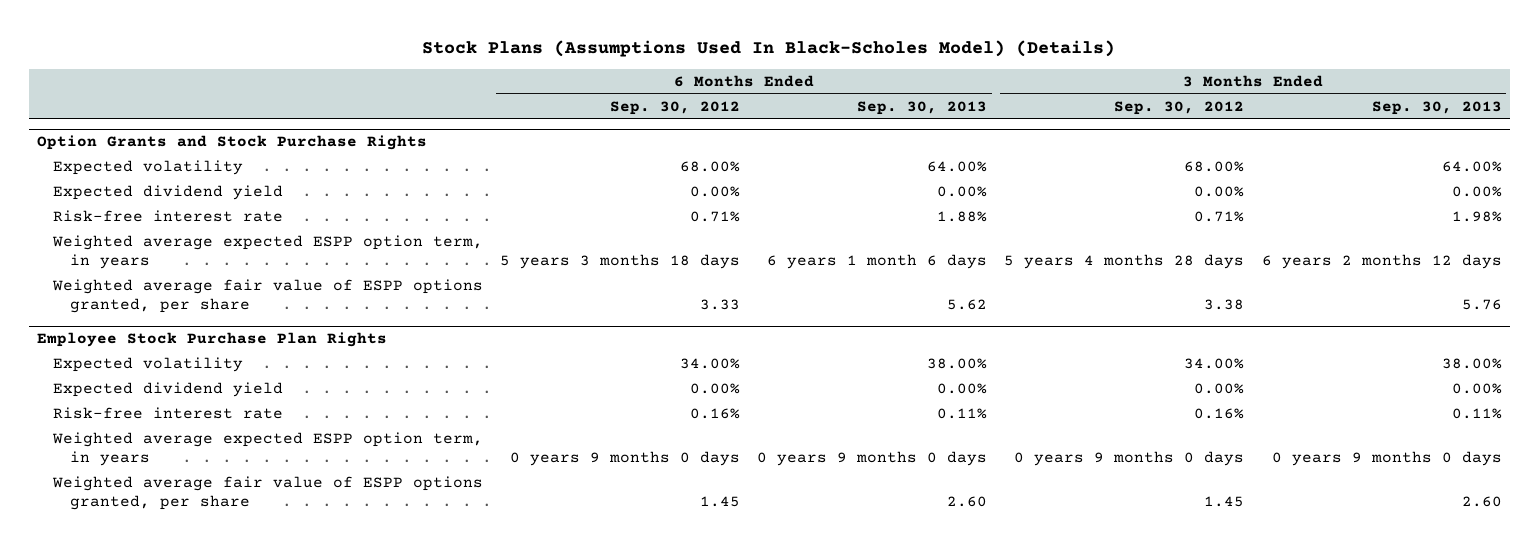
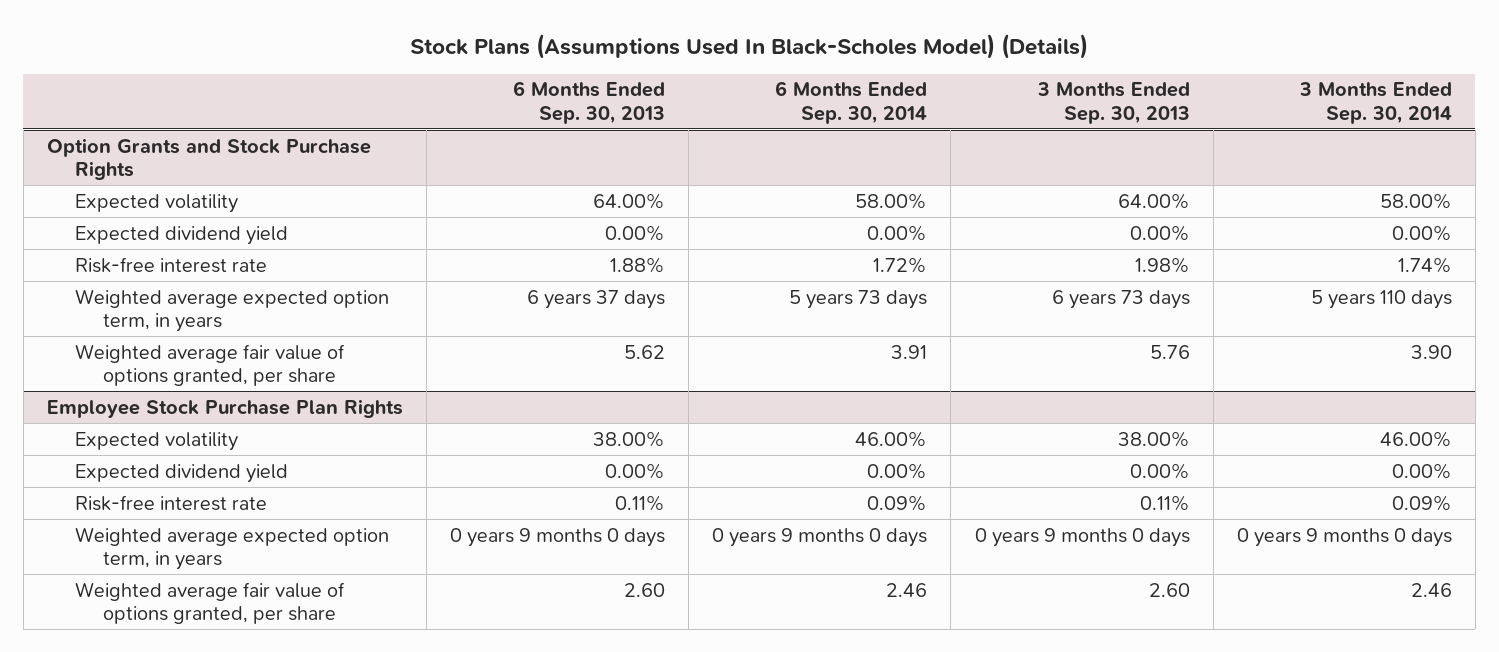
[610,101,741,116] Sep. 30, 2012 -> none
[1114,101,1245,116] Sep. 30, 2012 -> none
none -> [775,81,928,124] 6 Months Ended Sep. 30, 2014
none -> [1298,82,1452,124] 3 Months Ended Sep. 30, 2014
[52,235,484,269] Weighted average expected ESPP option term, in years -> [74,288,389,332] Weighted average expected option term, in years
[767,253,988,269] 6 years 1 month 6 days -> [527,289,666,309] 6 years 37 days
[1261,253,1502,269] 6 years 2 months 12 days -> [1051,289,1190,309] 6 years 73 days
[52,279,484,313] Weighted average fair value of ESPP options granted, per share -> [74,343,345,386] Weighted average fair value of options granted, per share
[52,432,484,466] Weighted average expected ESPP option term, in years -> [74,526,389,570] Weighted average expected option term, in years
[52,476,484,510] Weighted average fair value of ESPP options granted, per share -> [74,581,345,624] Weighted average fair value of options granted, per share

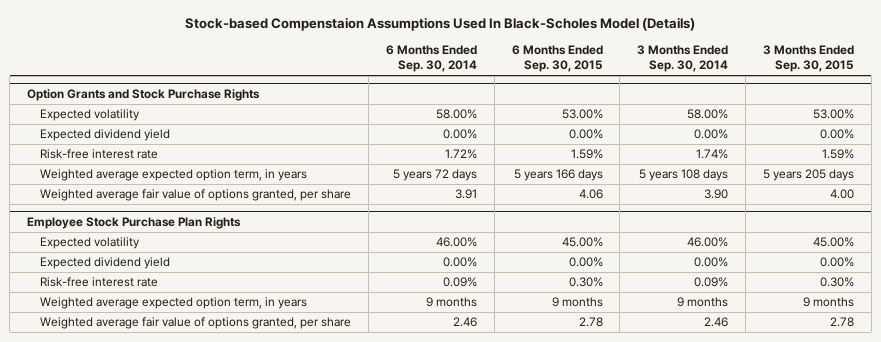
[410,33,1089,59] Stock Plans (Assumptions Used In Black-Scholes Model) (Details) -> [185,16,696,31] Stock-based Compenstaion Assumptions Used In Black-Scholes Model (Details)
[513,81,666,124] 6 Months Ended Sep. 30, 2013 -> none
[1036,82,1190,124] 3 Months Ended Sep. 30, 2013 -> none
none -> [511,45,603,73] 6 Months Ended Sep. 30, 2015
none -> [763,45,855,73] 3 Months Ended Sep. 30, 2015
[789,289,928,309] 5 years 73 days -> [392,169,477,182] 5 years 72 days
[1310,289,1452,309] 5 years 110 days -> [639,169,729,182] 5 years 108 days
[712,527,928,547] 0 years 9 months 0 days -> [425,297,477,308] 9 months
[1236,527,1452,547] 0 years 9 months 0 days -> [677,297,729,308] 9 months

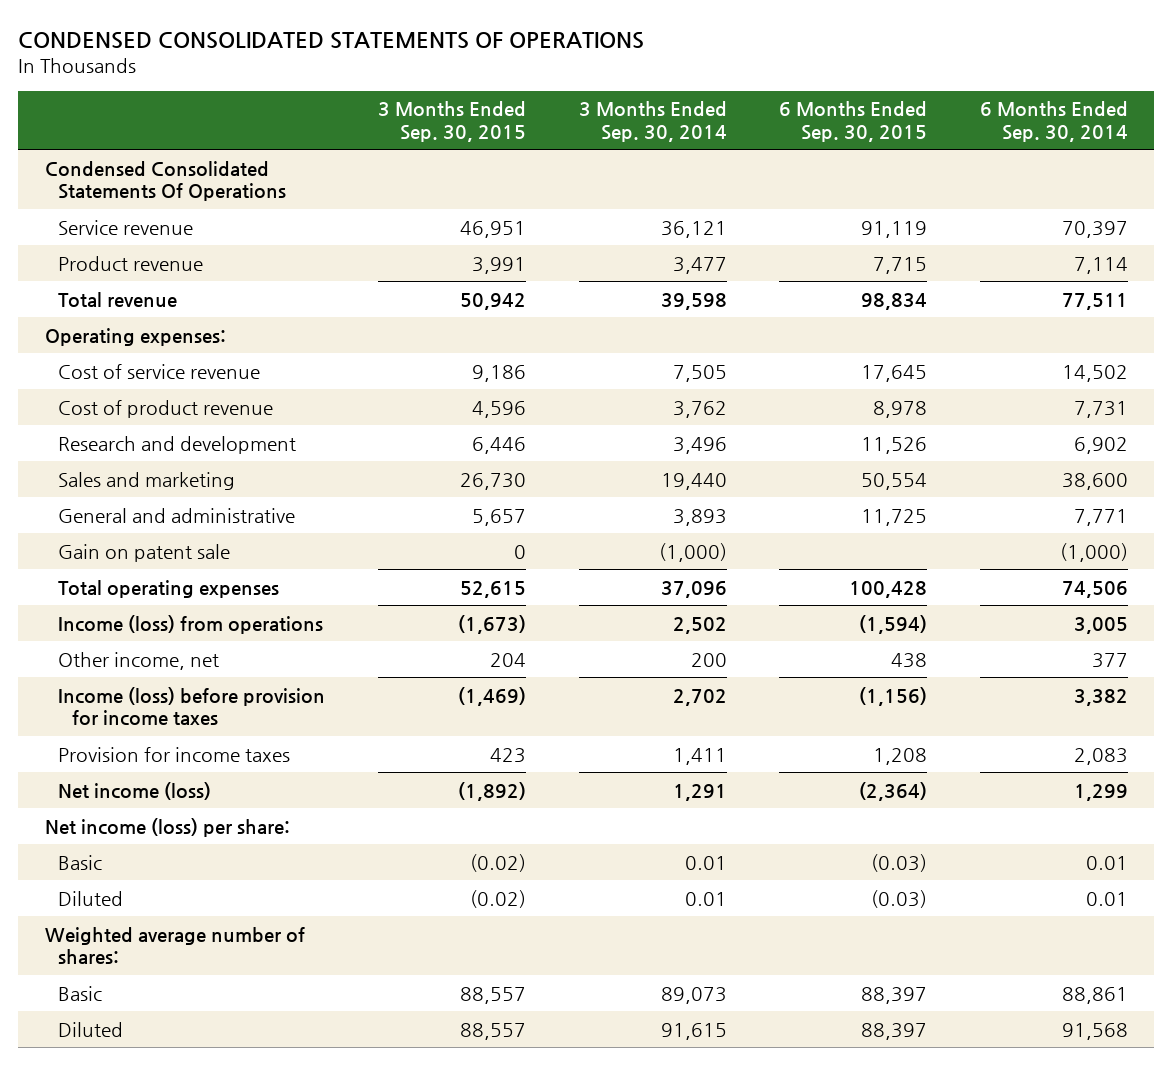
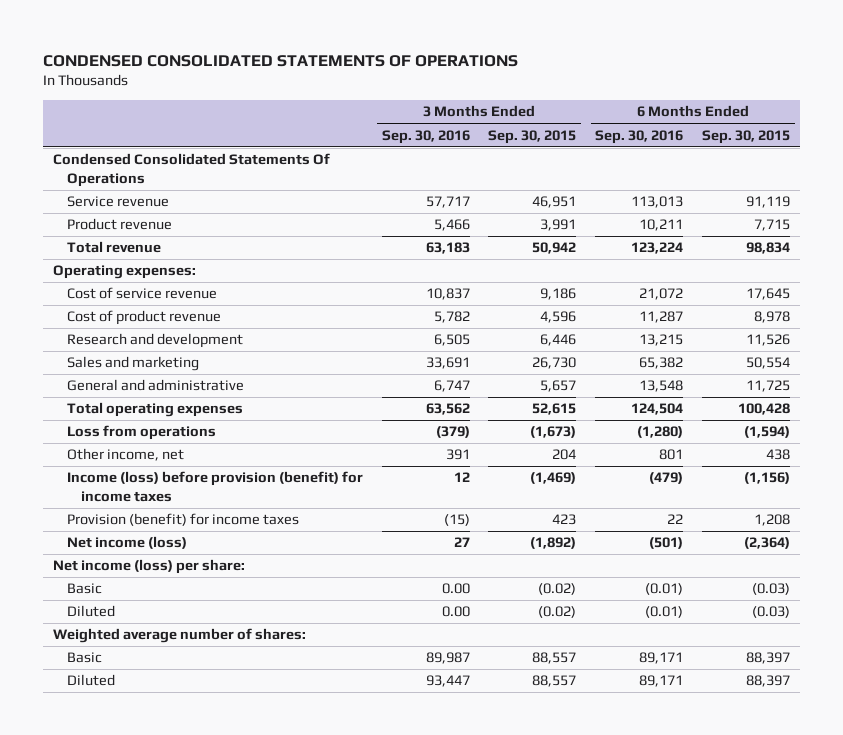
[578,101,727,142] 3 Months Ended Sep. 30, 2014 -> none
[979,101,1128,142] 6 Months Ended Sep. 30, 2014 -> none
none -> [381,129,470,144] Sep. 30, 2016
none -> [595,129,684,144] Sep. 30, 2016
[58,543,231,562] Gain on patent sale -> none
[58,614,324,634] Income (loss) from operations -> [66,425,216,441] Loss from operations
[58,686,326,727] Income (loss) before provision for income taxes -> [66,471,363,503] Income (loss) before provision (benefit) for income taxes
[58,746,291,762] Provision for income taxes -> [66,513,299,527] Provision (benefit) for income taxes

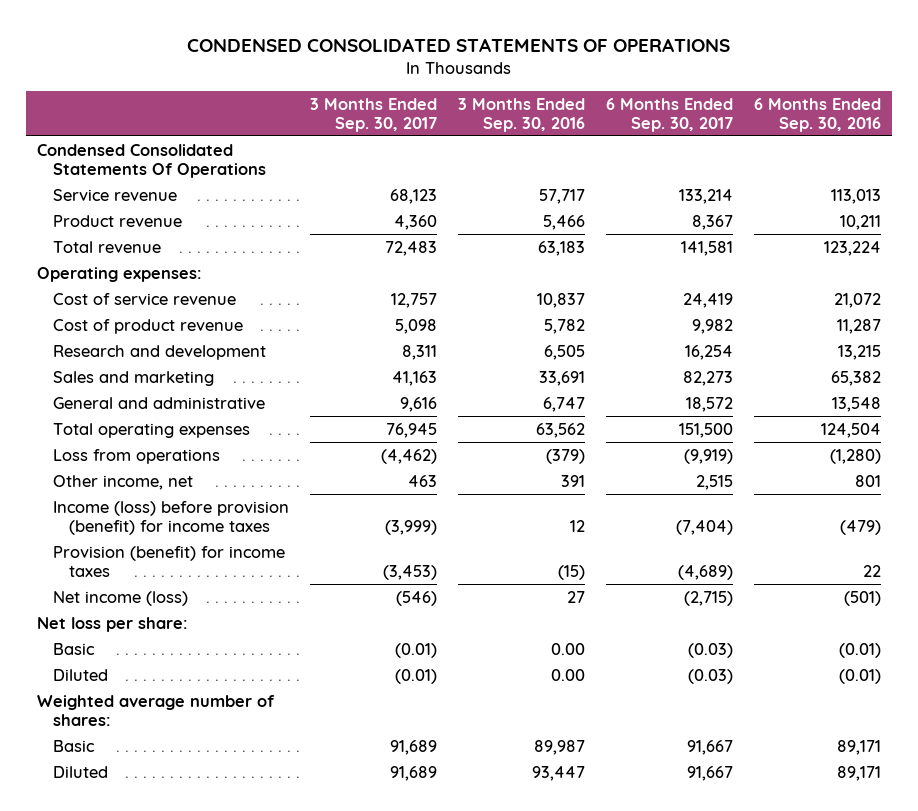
[488,129,577,144] Sep. 30, 2015 -> none
[702,129,791,144] Sep. 30, 2015 -> none
none -> [310,97,438,132] 3 Months Ended Sep. 30, 2017
none -> [606,97,734,132] 6 Months Ended Sep. 30, 2017
[52,559,245,575] Net income (loss) per share: -> [36,616,188,632] Net loss per share:

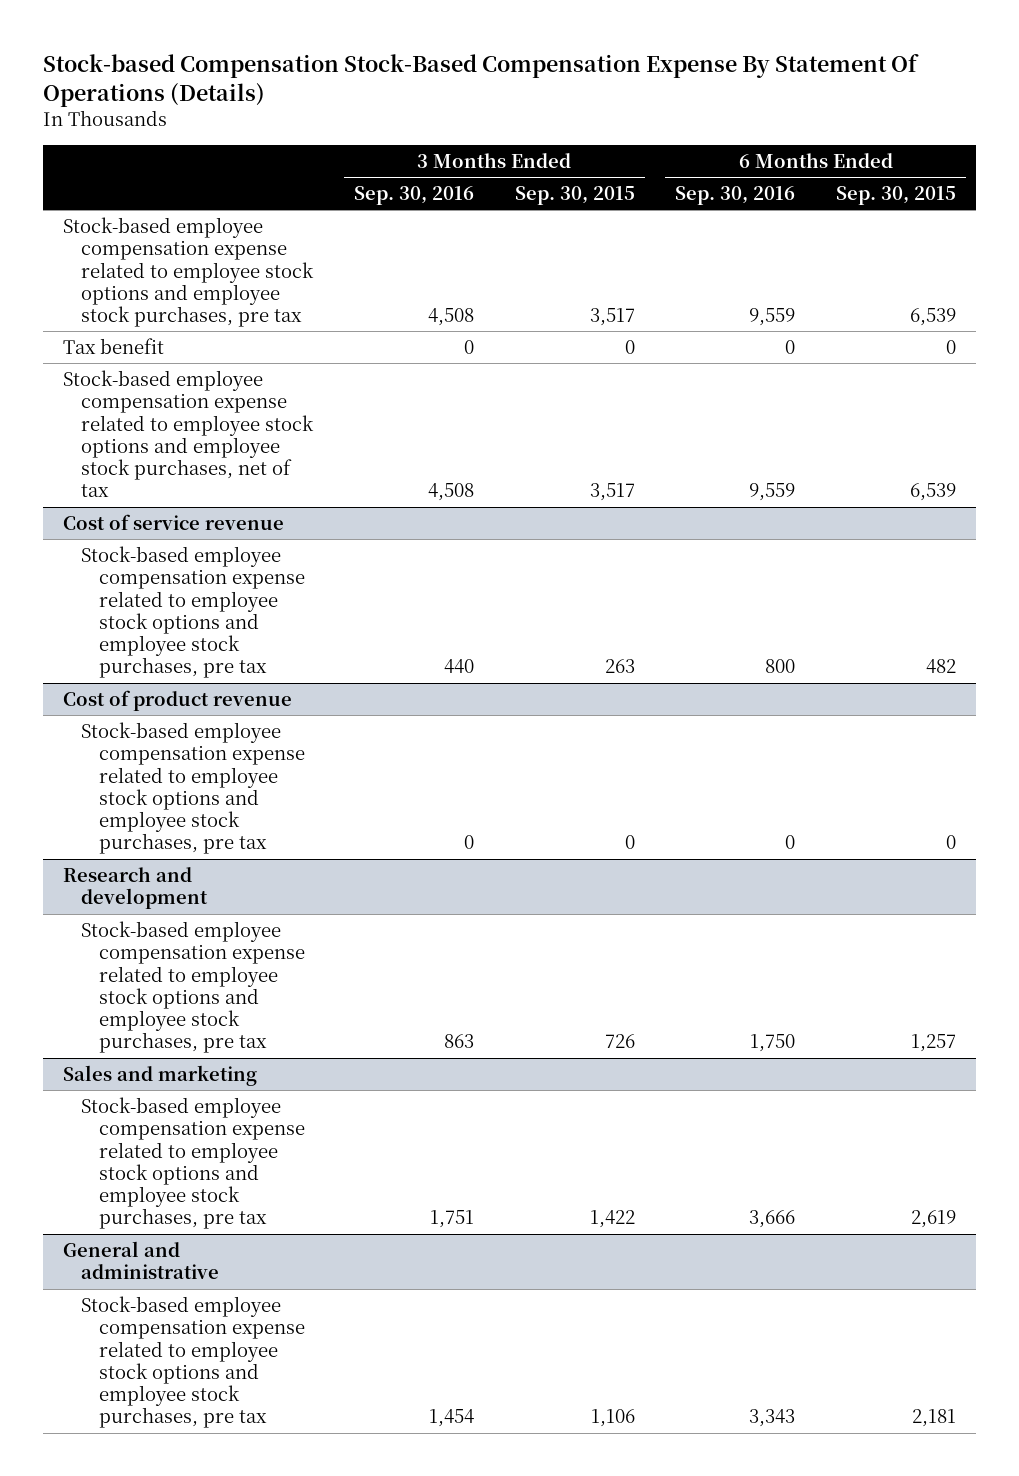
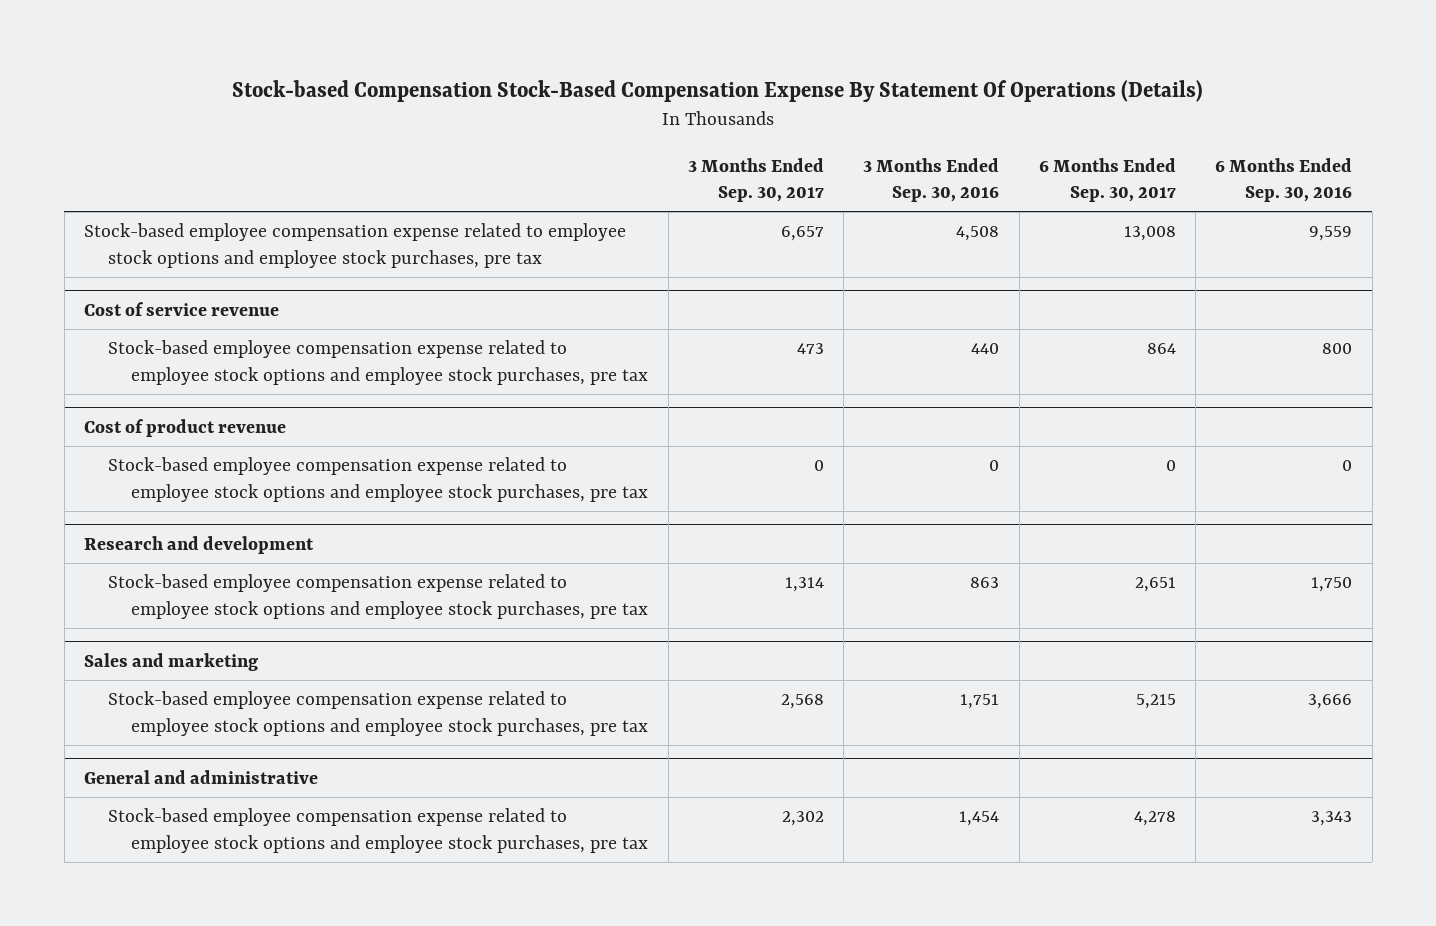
[514,186,635,206] Sep. 30, 2015 -> none
[835,186,956,206] Sep. 30, 2015 -> none
none -> [687,157,824,202] 3 Months Ended Sep. 30, 2017
none -> [1038,157,1176,202] 6 Months Ended Sep. 30, 2017
[63,337,165,354] Tax benefit -> none
[63,369,315,498] Stock-based employee compensation expense related to employee stock options and employee stock purchases, net of tax -> none

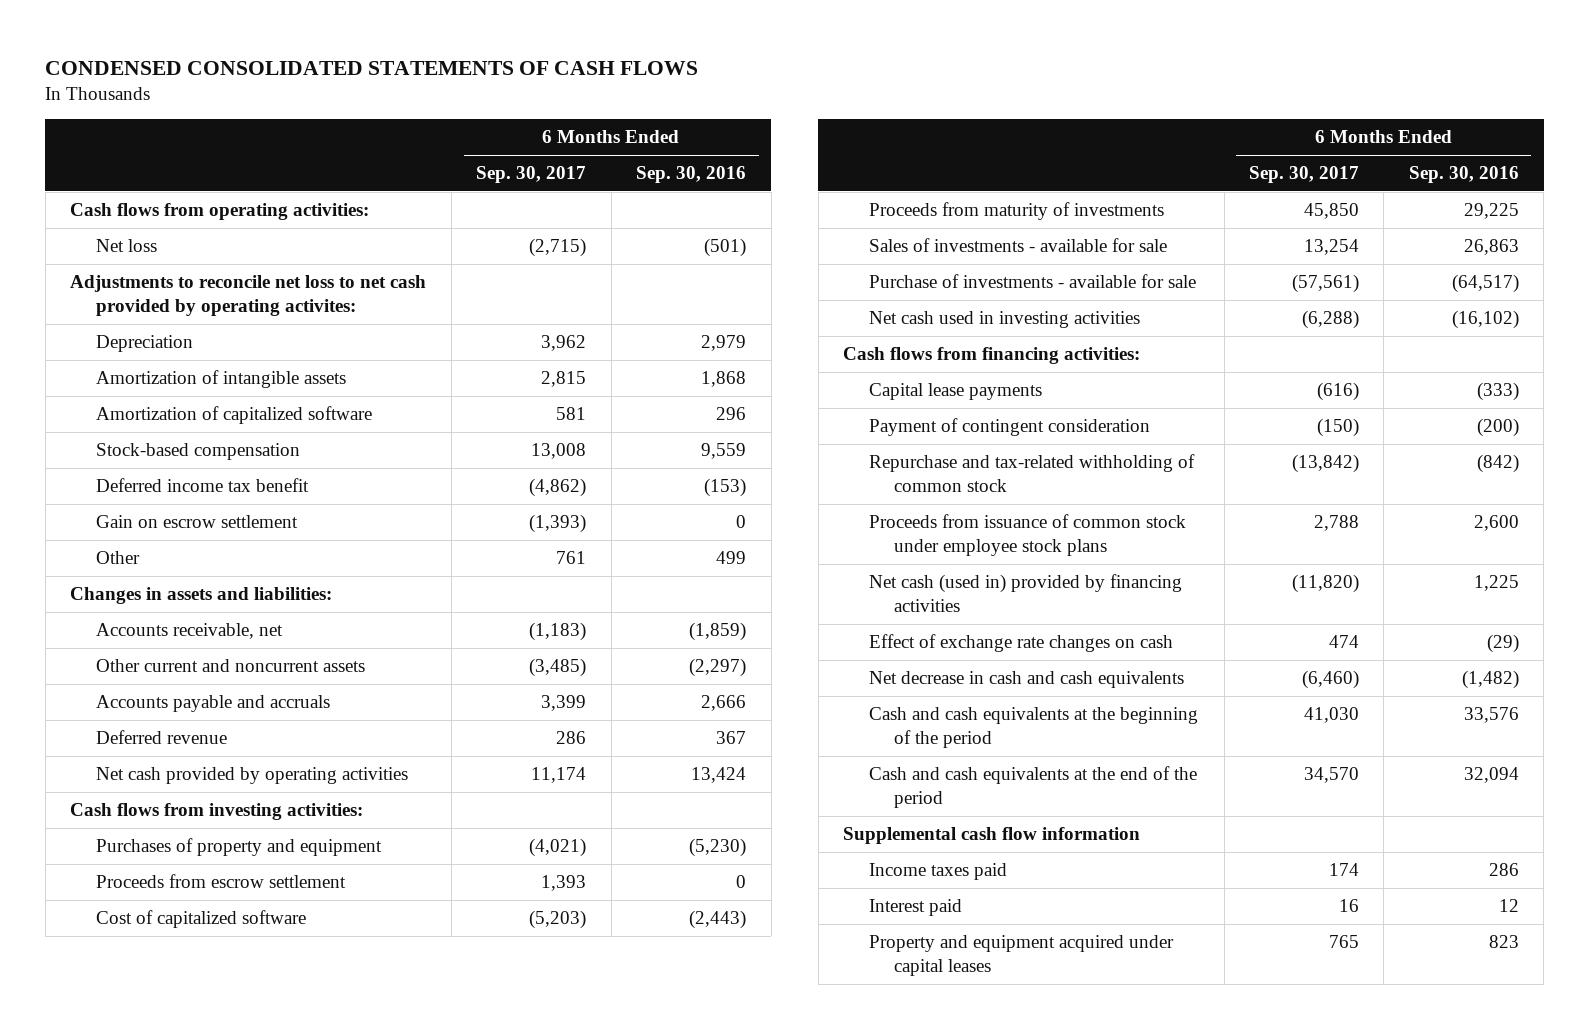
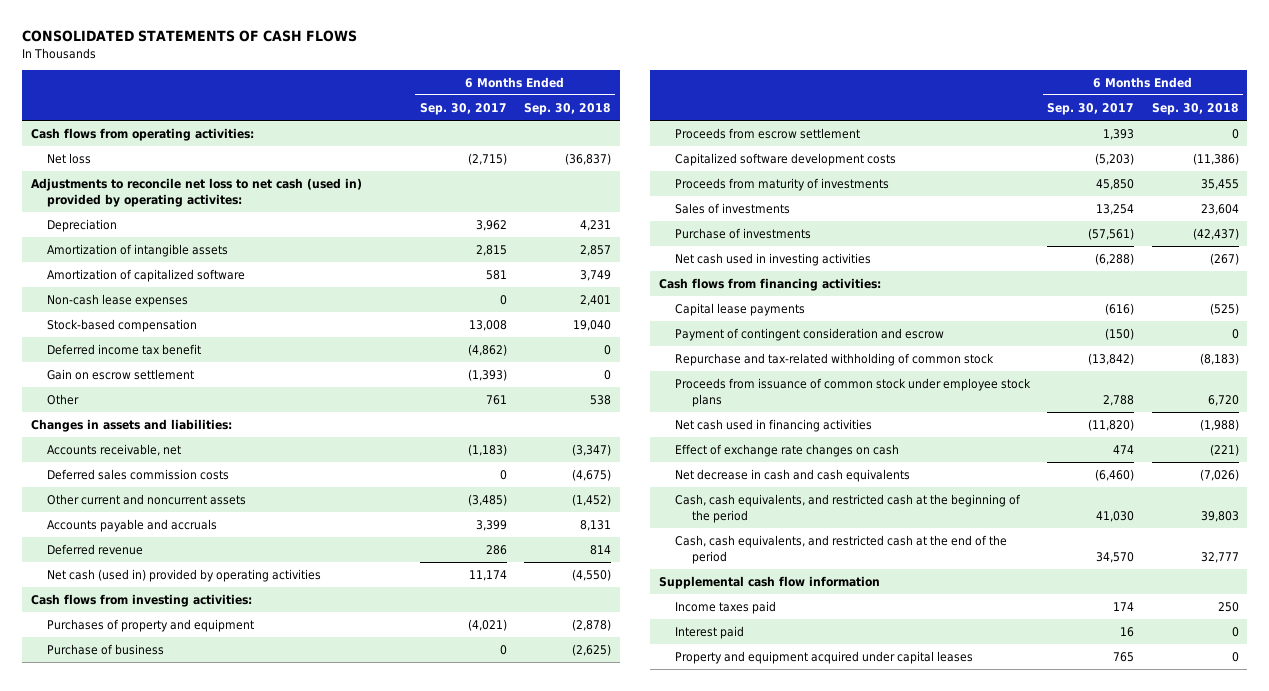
[45,60,699,75] CONDENSED CONSOLIDATED STATEMENTS OF CASH FLOWS -> [22,30,358,43] CONSOLIDATED STATEMENTS OF CASH FLOWS
[636,166,747,184] Sep. 30, 2016 -> none
none -> [523,102,611,115] Sep. 30, 2018
[70,275,427,316] Adjustments to reconcile net loss to net cash provided by operating activites: -> [30,178,362,207] Adjustments to reconcile net loss to net cash (used in) provided by operating activites:
none -> [47,294,189,308] Non-cash lease expenses
none -> [47,469,230,481] Deferred sales commission costs
[95,767,408,785] Net cash provided by operating activities -> [47,569,322,583] Net cash (used in) provided by operating activities
none -> [47,644,165,656] Purchase of business
[95,910,306,929] Cost of capitalized software -> [675,153,897,167] Capitalized software development costs
[868,238,1167,253] Sales of investments - available for sale -> [675,203,791,215] Sales of investments
[868,274,1196,289] Purchase of investments - available for sale -> [675,228,812,240] Purchase of investments
[868,418,1150,437] Payment of contingent consideration -> [675,328,945,342] Payment of contingent consideration and escrow
[868,574,1182,612] Net cash (used in) provided by financing activities -> [675,419,873,433] Net cash used in financing activities
[868,707,1198,748] Cash and cash equivalents at the beginning of the period -> [675,494,1022,523] Cash, cash equivalents, and restricted cash at the beginning of the period
[868,766,1197,808] Cash and cash equivalents at the end of the period -> [675,535,1008,564] Cash, cash equivalents, and restricted cash at the end of the period

